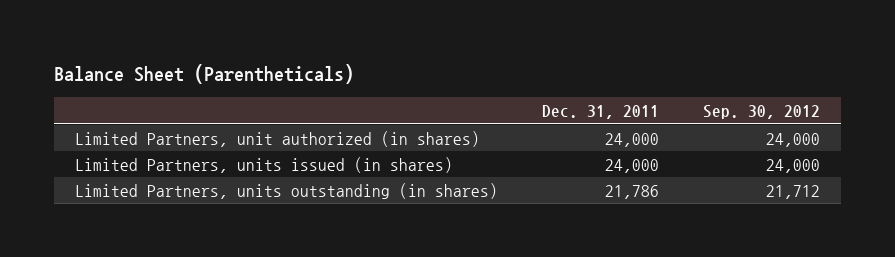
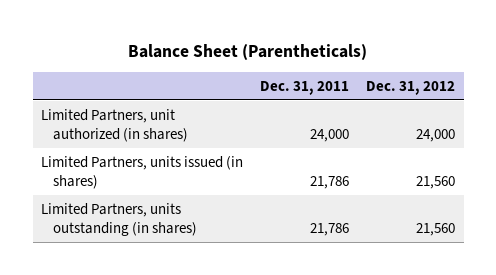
[702,105,820,120] Sep. 30, 2012 -> none
none -> [366,80,456,95] Dec. 31, 2012
[604,158,659,173] 24,000 -> [310,176,350,190] 21,786

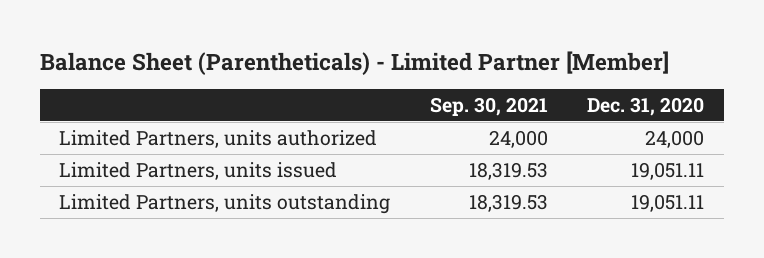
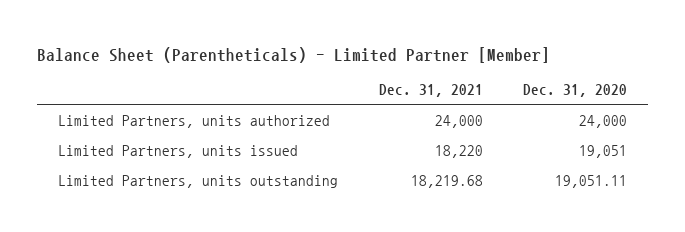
[429,97,548,117] Sep. 30, 2021 -> none
none -> [378,83,483,97] Dec. 31, 2021
[631,161,705,180] 19,051.11 -> [579,144,628,158] 19,051

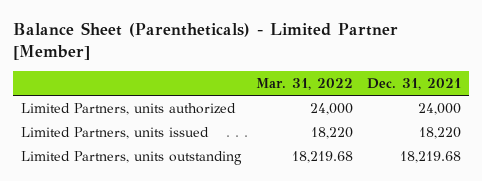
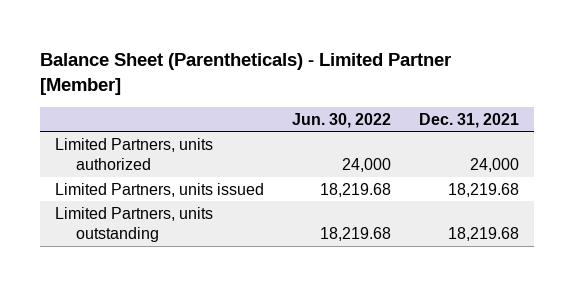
[255,78,353,91] Mar. 31, 2022 -> none
none -> [292,112,392,128] Jun. 30, 2022
[419,126,462,139] 18,220 -> [448,182,520,197] 18,219.68

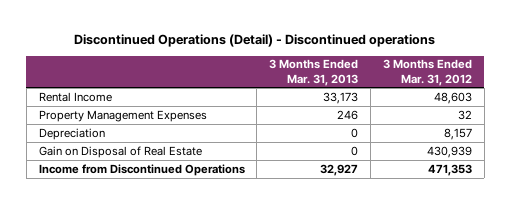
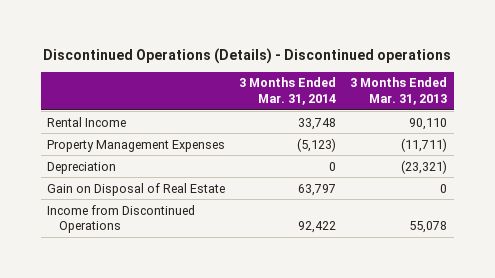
[74,34,436,48] Discontinued Operations (Detail) - Discontinued operations -> [43,47,452,64] Discontinued Operations (Details) - Discontinued operations
[382,59,472,86] 3 Months Ended Mar. 31, 2012 -> none
none -> [239,77,337,105] 3 Months Ended Mar. 31, 2014
[323,91,359,104] 33,173 -> [409,117,448,130] 90,110
[337,109,359,120] 246 -> [401,137,448,152] (11,711)
[351,127,359,138] 0 -> [401,159,448,174] (23,321)
[320,163,359,176] 32,927 -> [409,220,448,233] 55,078

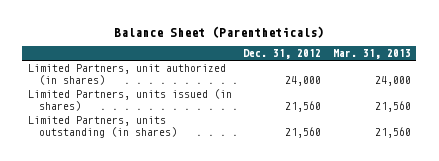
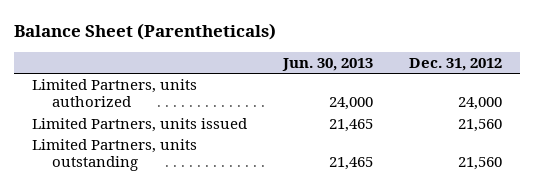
[332,48,411,59] Mar. 31, 2013 -> none
none -> [281,57,373,71] Jun. 30, 2013
[28,64,227,86] Limited Partners, unit authorized (in shares) -> [31,78,197,108] Limited Partners, units authorized
[28,89,233,112] Limited Partners, units issued (in shares) -> [31,117,247,132] Limited Partners, units issued
[28,116,177,139] Limited Partners, units outstanding (in shares) -> [31,138,197,172] Limited Partners, units outstanding

